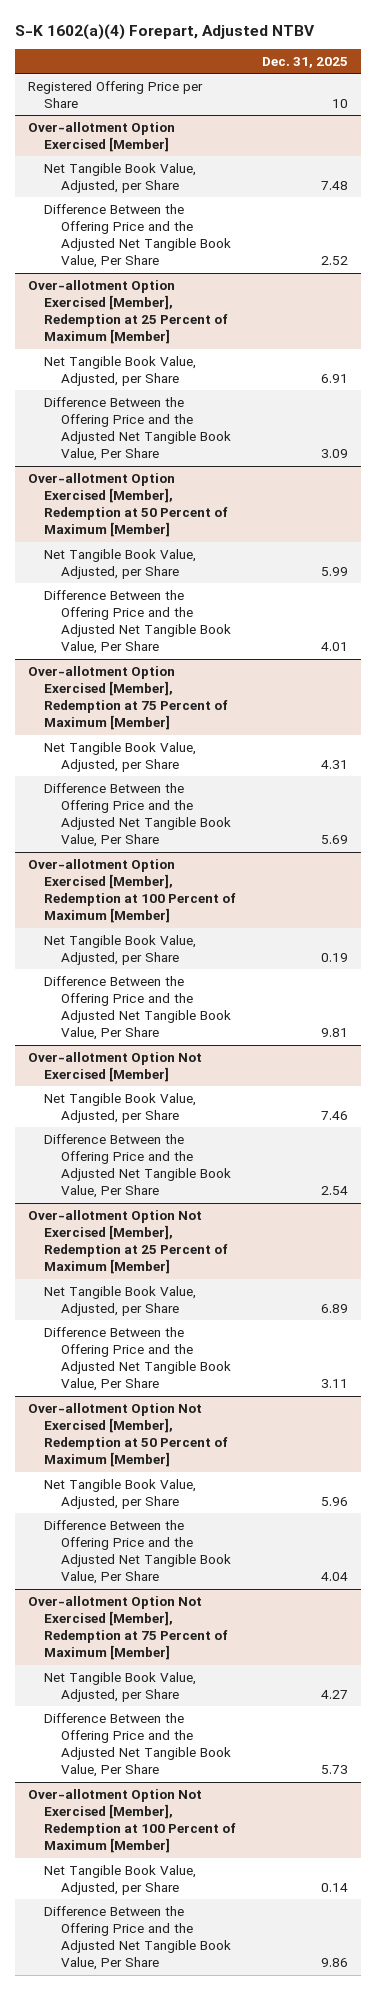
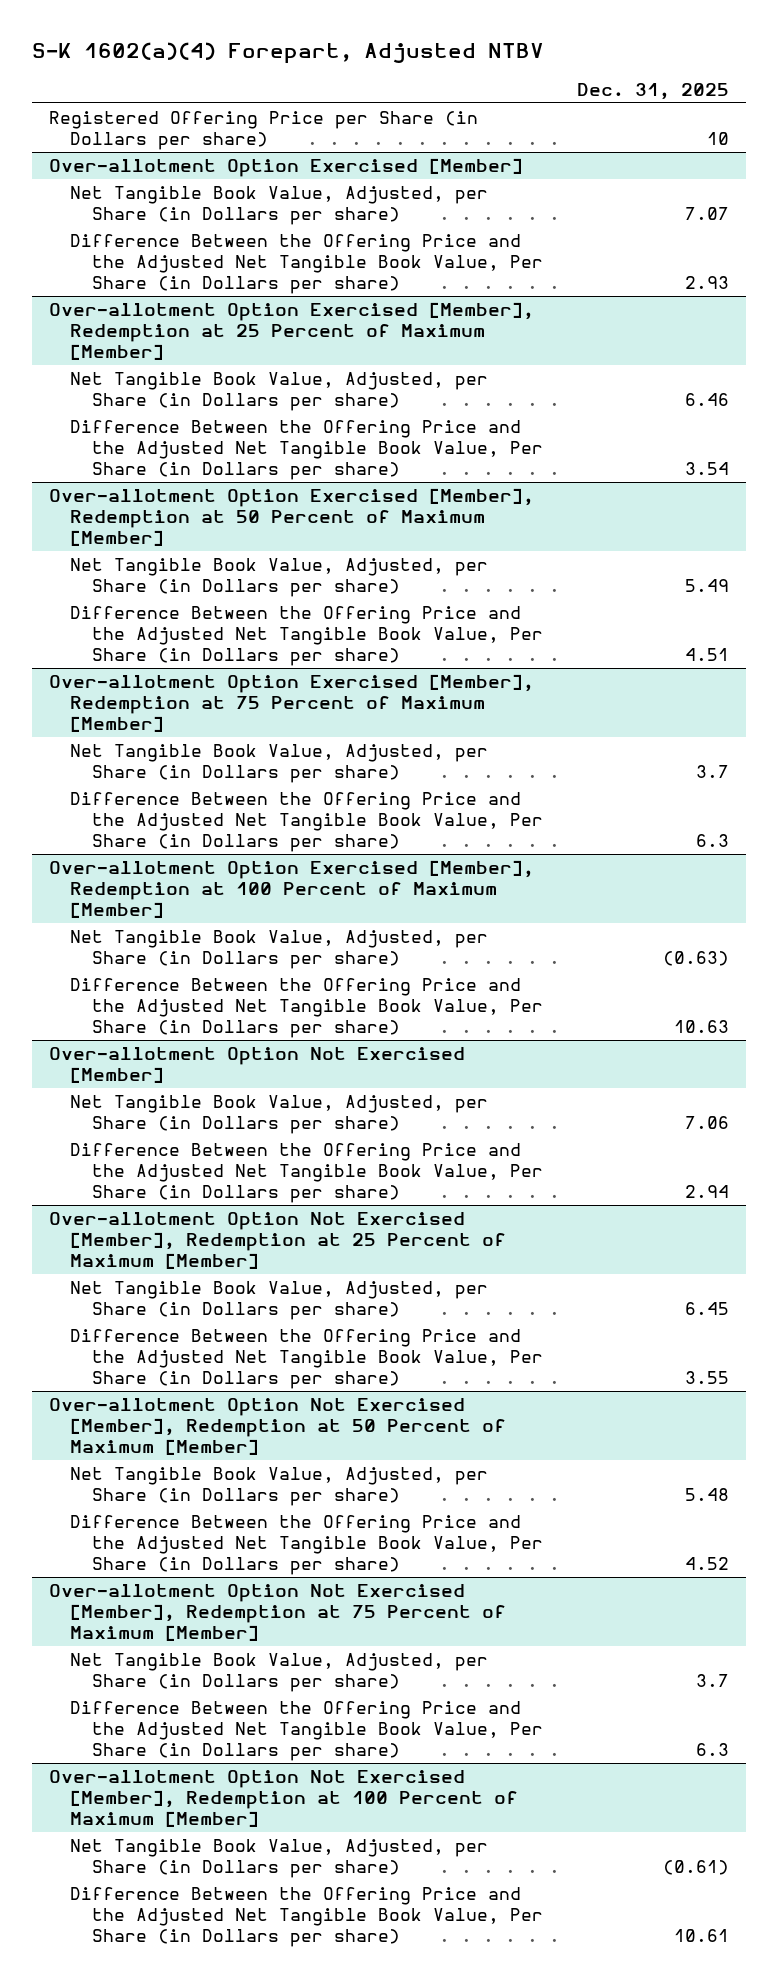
[28,80,204,109] Registered Offering Price per Share -> [48,111,478,151] Registered Offering Price per Share (in Dollars per share)
[44,162,197,194] Net Tangible Book Value, Adjusted, per Share -> [70,186,489,226] Net Tangible Book Value, Adjusted, per Share (in Dollars per share)
[321,181,349,191] 7.48 -> [684,207,729,221] 7.07
[44,203,231,269] Difference Between the Offering Price and the Adjusted Net Tangible Book Value, Per Share -> [70,234,543,295] Difference Between the Offering Price and the Adjusted Net Tangible Book Value, Per Share (in Dollars per share)
[321,256,349,266] 2.52 -> [684,276,729,290] 2.93
[44,355,197,387] Net Tangible Book Value, Adjusted, per Share -> [70,372,489,412] Net Tangible Book Value, Adjusted, per Share (in Dollars per share)
[321,374,349,384] 6.91 -> [684,393,729,407] 6.46
[44,396,231,462] Difference Between the Offering Price and the Adjusted Net Tangible Book Value, Per Share -> [70,420,543,481] Difference Between the Offering Price and the Adjusted Net Tangible Book Value, Per Share (in Dollars per share)
[321,449,349,459] 3.09 -> [684,462,729,476] 3.54
[44,548,197,580] Net Tangible Book Value, Adjusted, per Share -> [70,558,489,598] Net Tangible Book Value, Adjusted, per Share (in Dollars per share)
[321,567,349,577] 5.99 -> [684,579,729,593] 5.49
[44,589,231,655] Difference Between the Offering Price and the Adjusted Net Tangible Book Value, Per Share -> [70,606,543,667] Difference Between the Offering Price and the Adjusted Net Tangible Book Value, Per Share (in Dollars per share)
[321,642,349,652] 4.01 -> [684,648,729,662] 4.51
[44,741,197,773] Net Tangible Book Value, Adjusted, per Share -> [70,744,489,784] Net Tangible Book Value, Adjusted, per Share (in Dollars per share)
[321,760,349,770] 4.31 -> [695,765,729,779] 3.7
[44,782,231,848] Difference Between the Offering Price and the Adjusted Net Tangible Book Value, Per Share -> [70,792,543,853] Difference Between the Offering Price and the Adjusted Net Tangible Book Value, Per Share (in Dollars per share)
[321,835,349,845] 5.69 -> [695,834,729,848] 6.3
[44,934,197,966] Net Tangible Book Value, Adjusted, per Share -> [70,930,489,970] Net Tangible Book Value, Adjusted, per Share (in Dollars per share)
[321,953,349,963] 0.19 -> [662,951,729,967] (0.63)
[44,975,231,1041] Difference Between the Offering Price and the Adjusted Net Tangible Book Value, Per Share -> [70,978,543,1039] Difference Between the Offering Price and the Adjusted Net Tangible Book Value, Per Share (in Dollars per share)
[321,1028,349,1038] 9.81 -> [673,1020,729,1034] 10.63
[44,1092,197,1124] Net Tangible Book Value, Adjusted, per Share -> [70,1095,489,1135] Net Tangible Book Value, Adjusted, per Share (in Dollars per share)
[321,1111,349,1121] 7.46 -> [684,1116,729,1130] 7.06
[44,1133,231,1199] Difference Between the Offering Price and the Adjusted Net Tangible Book Value, Per Share -> [70,1143,543,1204] Difference Between the Offering Price and the Adjusted Net Tangible Book Value, Per Share (in Dollars per share)
[321,1186,349,1196] 2.54 -> [684,1185,729,1199] 2.94
[44,1285,197,1317] Net Tangible Book Value, Adjusted, per Share -> [70,1281,489,1321] Net Tangible Book Value, Adjusted, per Share (in Dollars per share)
[321,1304,349,1314] 6.89 -> [684,1302,729,1316] 6.45
[44,1326,231,1392] Difference Between the Offering Price and the Adjusted Net Tangible Book Value, Per Share -> [70,1329,543,1390] Difference Between the Offering Price and the Adjusted Net Tangible Book Value, Per Share (in Dollars per share)
[321,1379,349,1389] 3.11 -> [684,1371,729,1385] 3.55
[44,1478,197,1510] Net Tangible Book Value, Adjusted, per Share -> [70,1467,489,1507] Net Tangible Book Value, Adjusted, per Share (in Dollars per share)
[321,1497,349,1507] 5.96 -> [684,1488,729,1502] 5.48
[44,1519,231,1585] Difference Between the Offering Price and the Adjusted Net Tangible Book Value, Per Share -> [70,1515,543,1576] Difference Between the Offering Price and the Adjusted Net Tangible Book Value, Per Share (in Dollars per share)
[321,1572,349,1582] 4.04 -> [684,1557,729,1571] 4.52
[44,1671,197,1703] Net Tangible Book Value, Adjusted, per Share -> [70,1653,489,1693] Net Tangible Book Value, Adjusted, per Share (in Dollars per share)
[321,1690,349,1700] 4.27 -> [695,1674,729,1688] 3.7
[44,1712,231,1778] Difference Between the Offering Price and the Adjusted Net Tangible Book Value, Per Share -> [70,1701,543,1762] Difference Between the Offering Price and the Adjusted Net Tangible Book Value, Per Share (in Dollars per share)
[321,1765,349,1775] 5.73 -> [695,1743,729,1757] 6.3
[44,1864,197,1896] Net Tangible Book Value, Adjusted, per Share -> [70,1839,489,1879] Net Tangible Book Value, Adjusted, per Share (in Dollars per share)
[321,1883,349,1893] 0.14 -> [662,1860,729,1876] (0.61)
[44,1905,231,1971] Difference Between the Offering Price and the Adjusted Net Tangible Book Value, Per Share -> [70,1887,543,1948] Difference Between the Offering Price and the Adjusted Net Tangible Book Value, Per Share (in Dollars per share)
[321,1958,349,1968] 9.86 -> [673,1929,729,1943] 10.61

